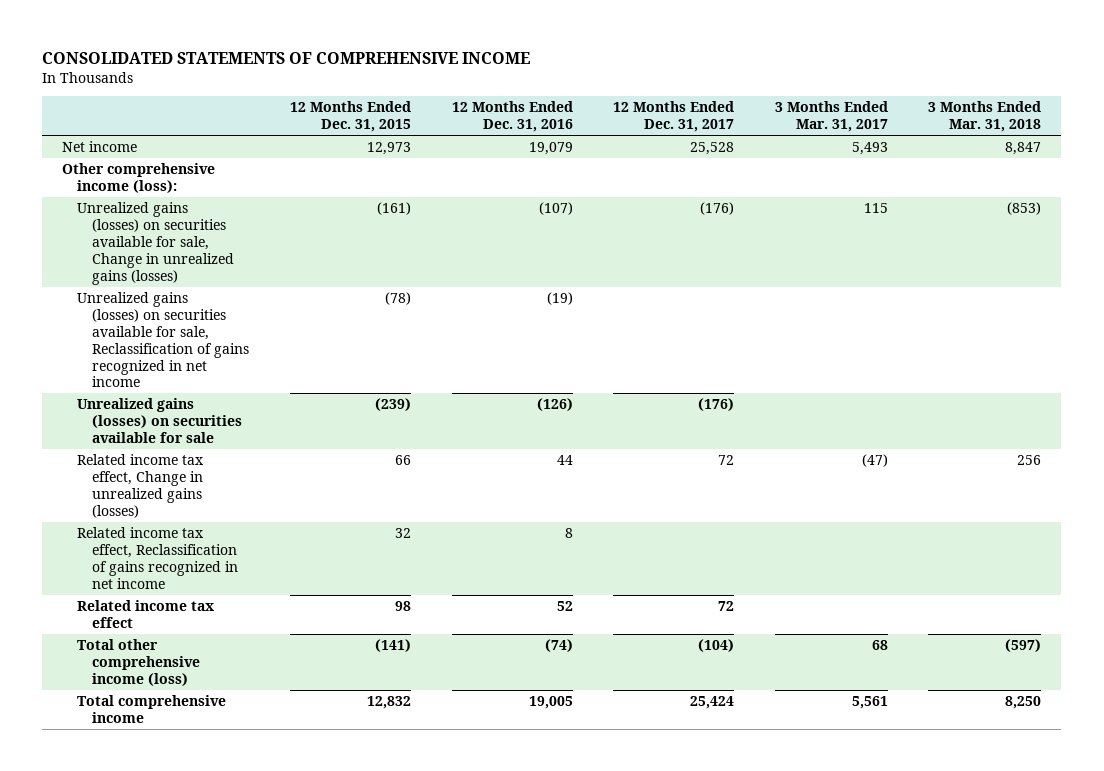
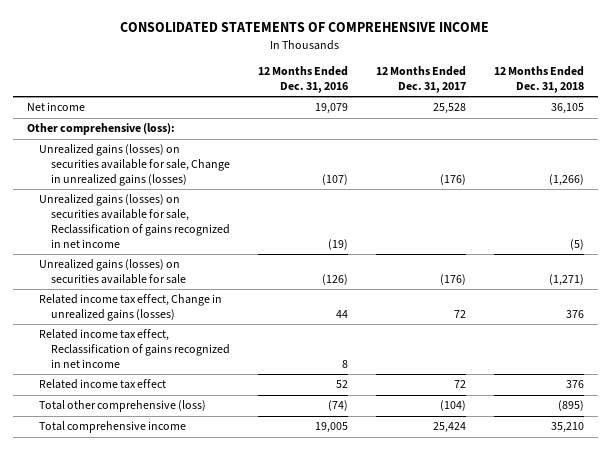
[289,101,411,133] 12 Months Ended Dec. 31, 2015 -> none
[774,101,888,133] 3 Months Ended Mar. 31, 2017 -> none
[928,101,1042,133] 3 Months Ended Mar. 31, 2018 -> none
none -> [493,66,584,94] 12 Months Ended Dec. 31, 2018
[62,163,216,193] Other comprehensive income (loss): -> [27,123,176,136] Other comprehensive (loss):
[77,639,201,686] Total other comprehensive income (loss) -> [38,400,206,413] Total other comprehensive (loss)

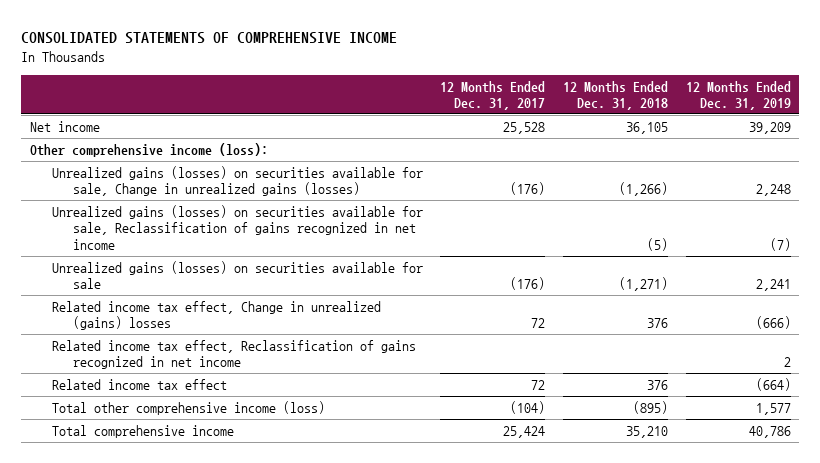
[257,66,348,94] 12 Months Ended Dec. 31, 2016 -> none
none -> [685,80,791,110] 12 Months Ended Dec. 31, 2019
[27,123,176,136] Other comprehensive (loss): -> [29,142,268,157] Other comprehensive income (loss):
[38,294,222,322] Related income tax effect, Change in unrealized gains (losses) -> [51,300,381,331] Related income tax effect, Change in unrealized (gains) losses
[38,400,206,413] Total other comprehensive (loss) -> [51,400,325,415] Total other comprehensive income (loss)

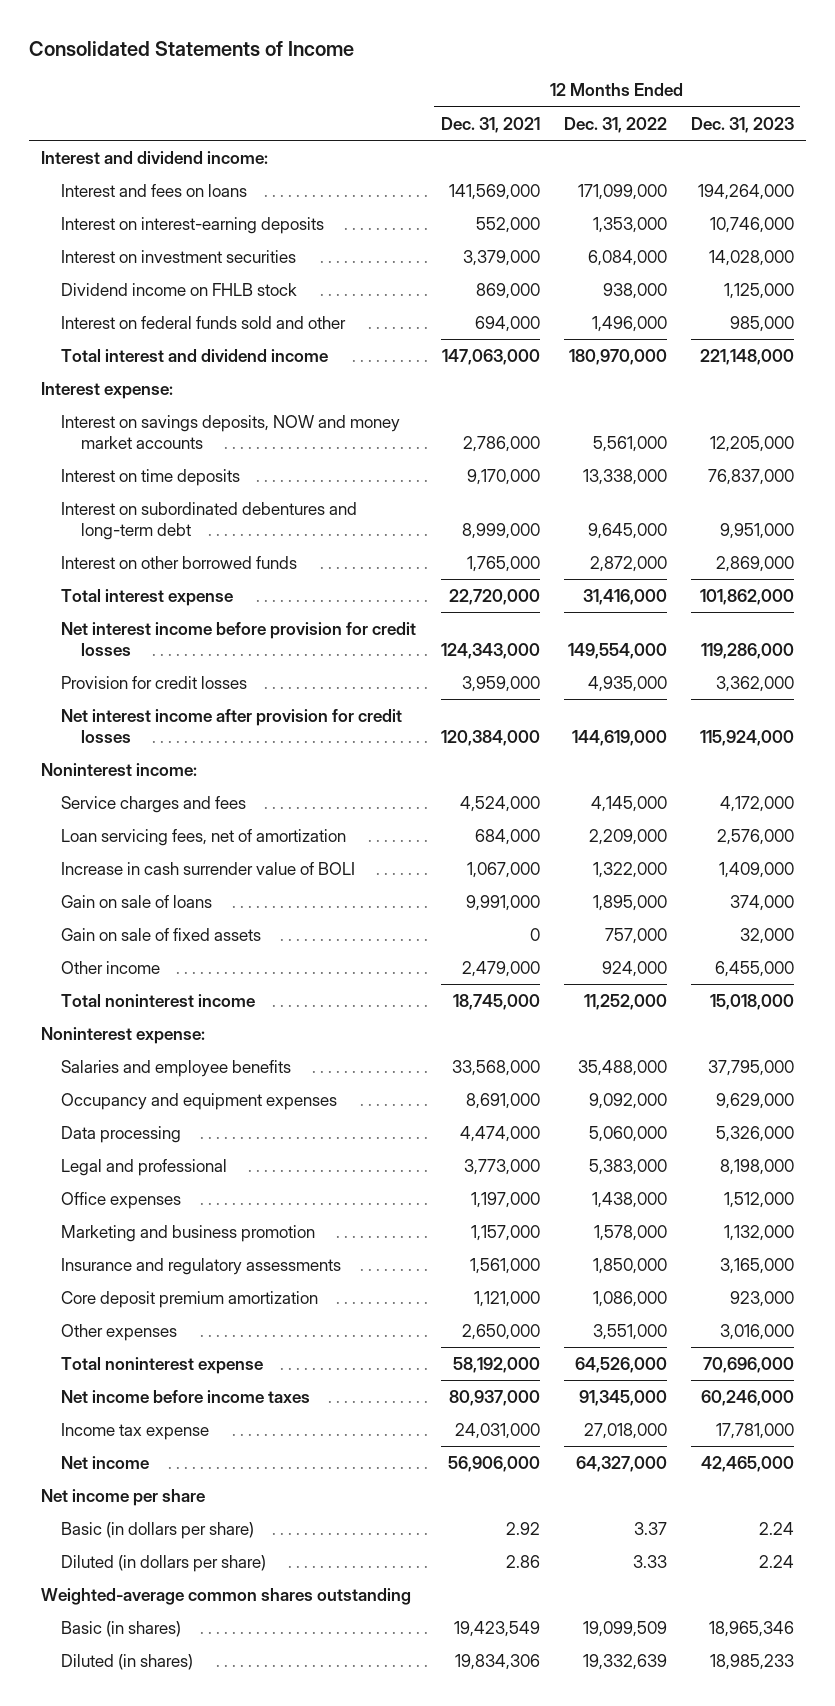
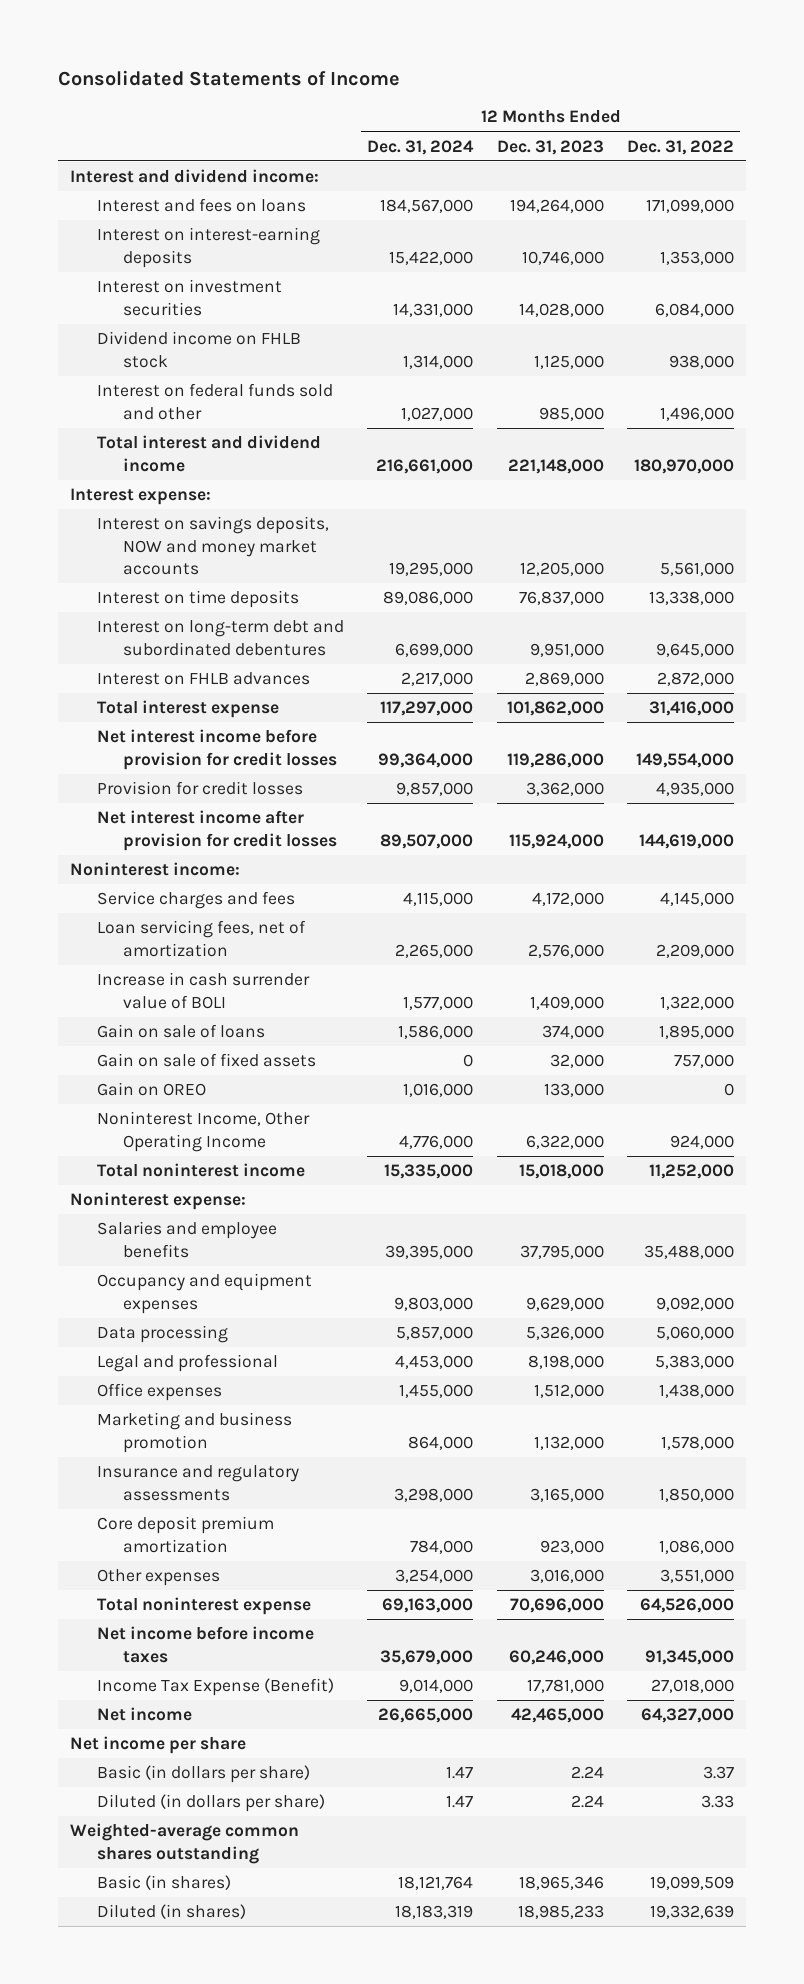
[440,116,540,133] Dec. 31, 2021 -> none
none -> [367,139,475,155] Dec. 31, 2024
[61,502,358,540] Interest on subordinated debentures and long-term debt -> [96,620,344,656] Interest on long-term debt and subordinated debentures
[61,556,298,570] Interest on other borrowed funds -> [96,672,310,686] Interest on FHLB advances
none -> [96,1082,206,1097] Gain on OREO
[61,961,161,975] Other income -> [96,1111,310,1152] Noninterest Income, Other Operating Income
[714,961,794,978] 6,455,000 -> [525,1134,604,1149] 6,322,000
[61,1423,210,1441] Income tax expense -> [96,1678,334,1697] Income Tax Expense (Benefit)

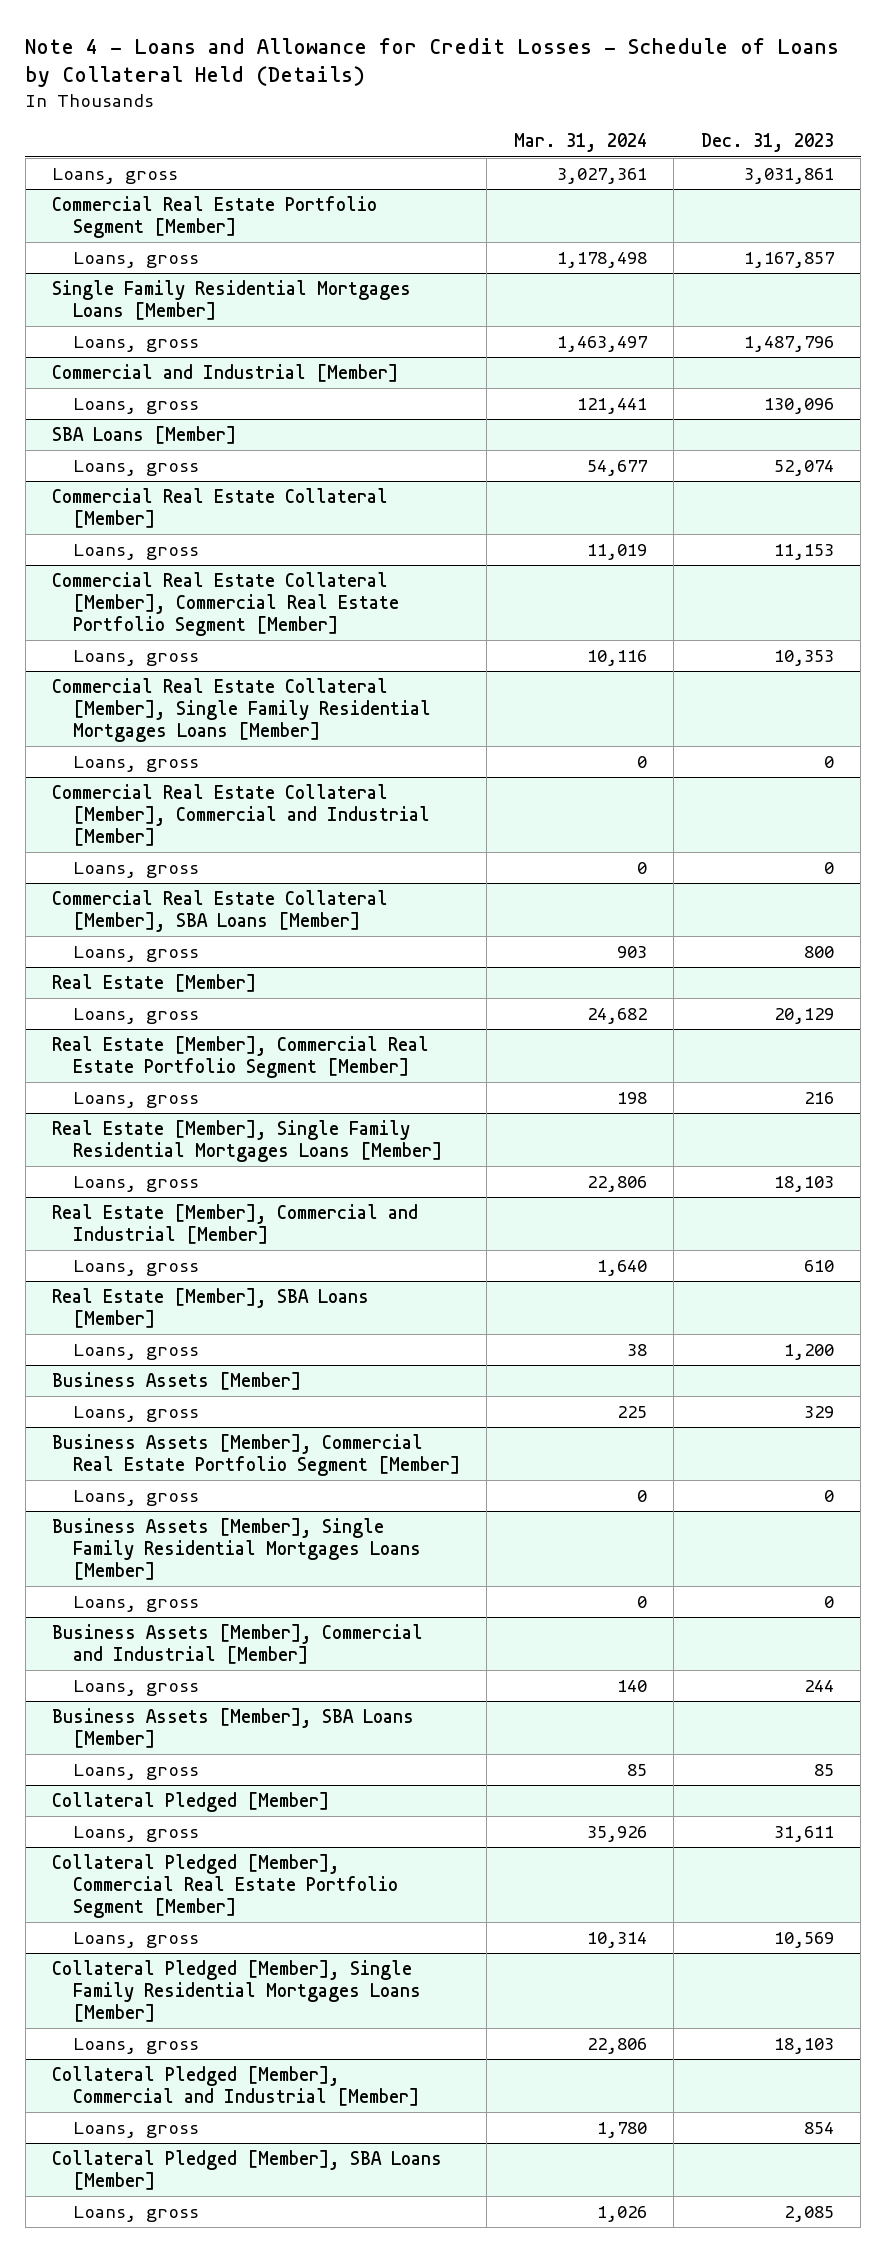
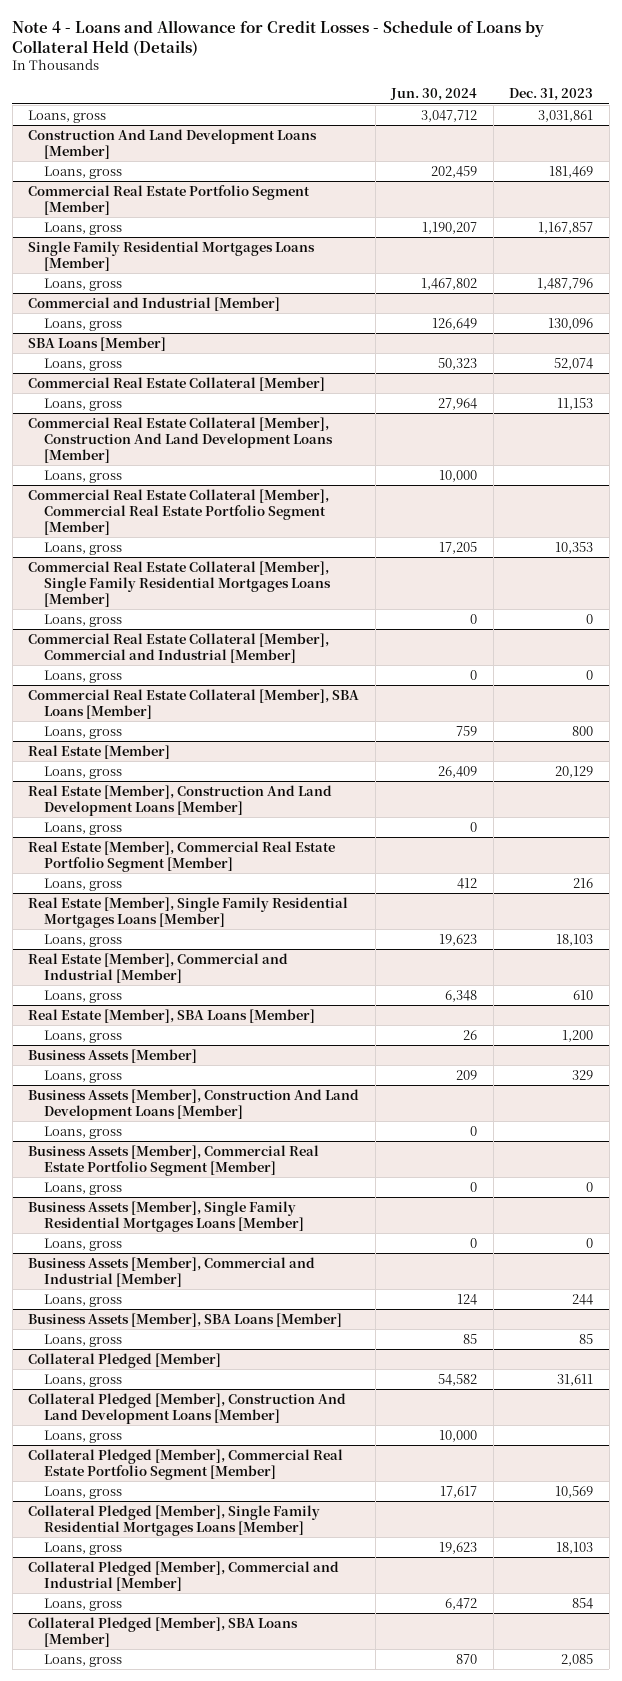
[513,133,647,153] Mar. 31, 2024 -> none
none -> [390,88,478,102] Jun. 30, 2024
none -> [28,128,318,159] Construction And Land Development Loans [Member]
none -> [43,165,122,179] Loans, gross
none -> [28,416,333,463] Commercial Real Estate Collateral [Member], Construction And Land Development Loans [Member]
none -> [43,469,122,483] Loans, gross
none -> [28,784,333,816] Real Estate [Member], Construction And Land Development Loans [Member]
none -> [43,821,122,835] Loans, gross
none -> [28,1088,360,1120] Business Assets [Member], Construction And Land Development Loans [Member]
none -> [43,1125,122,1139] Loans, gross
none -> [28,1392,347,1424] Collateral Pledged [Member], Construction And Land Development Loans [Member]
none -> [43,1429,122,1443] Loans, gross

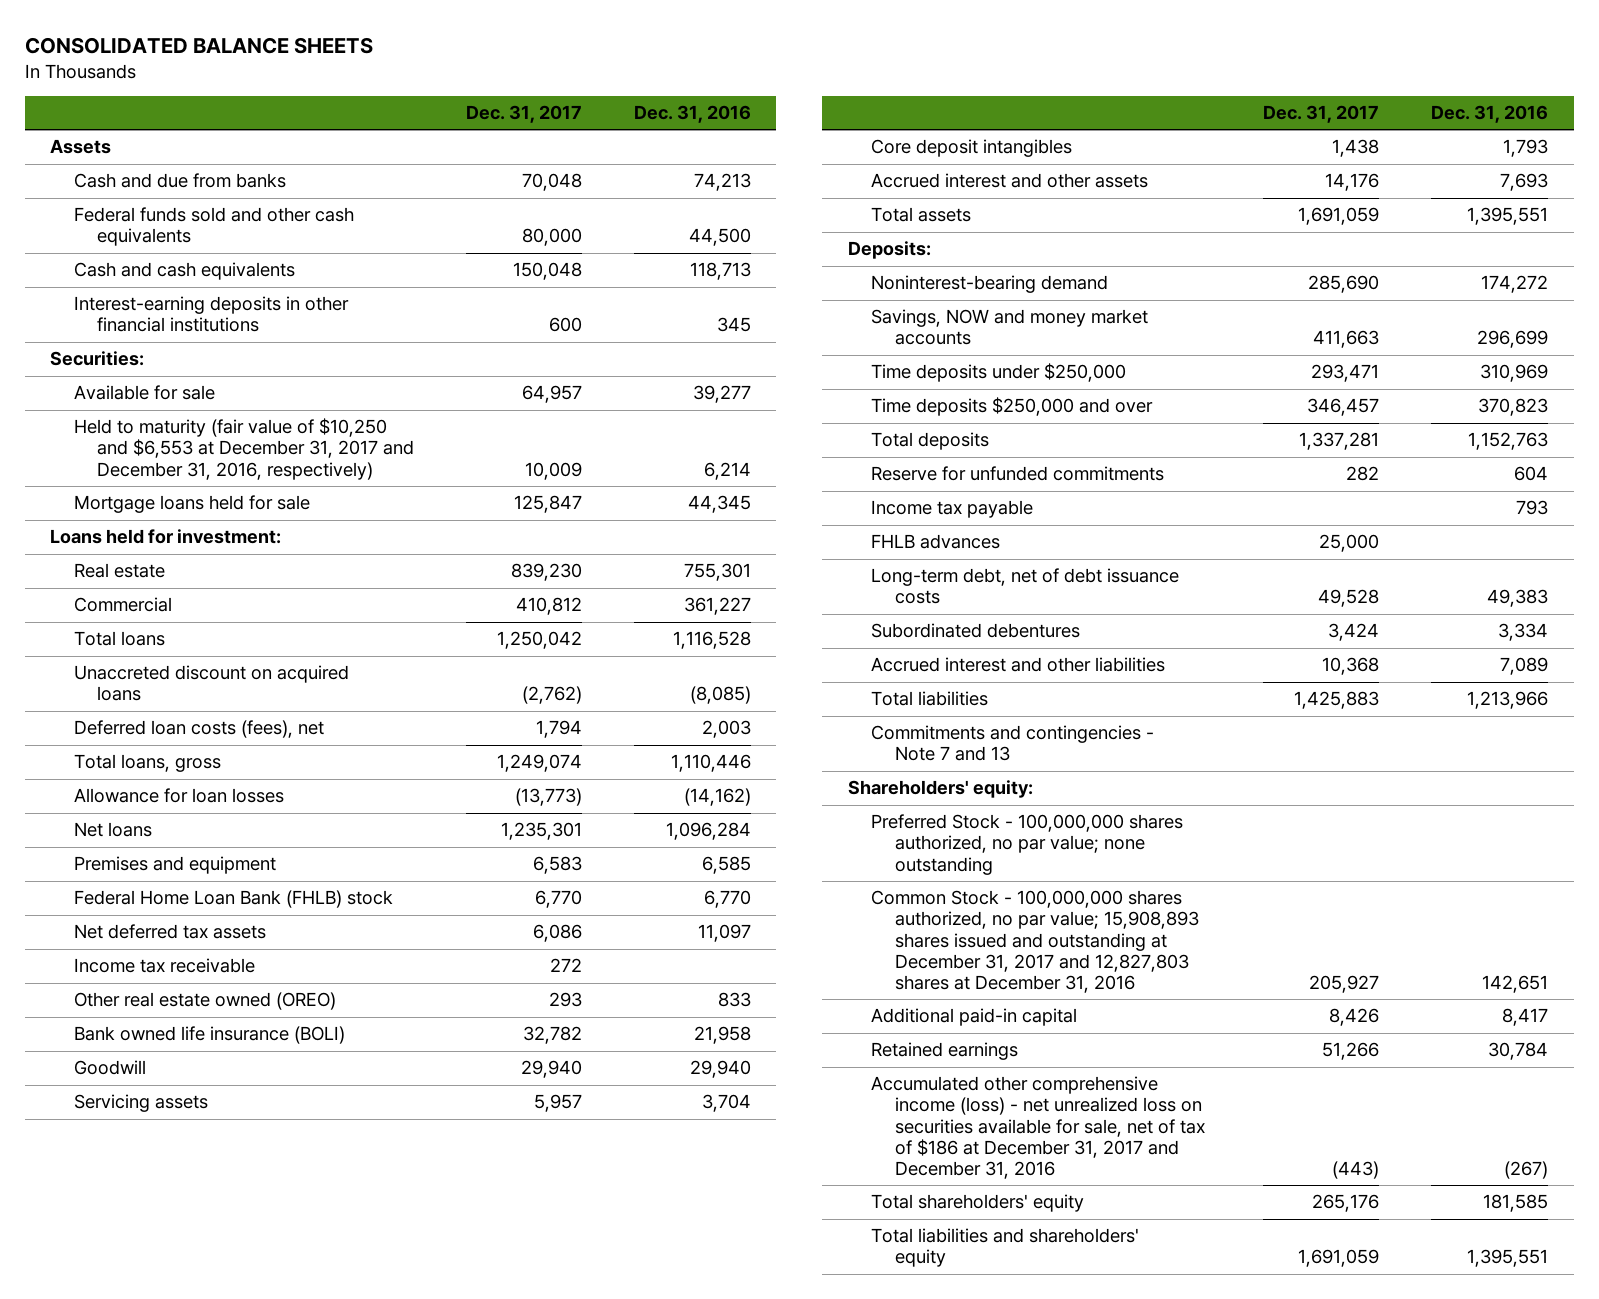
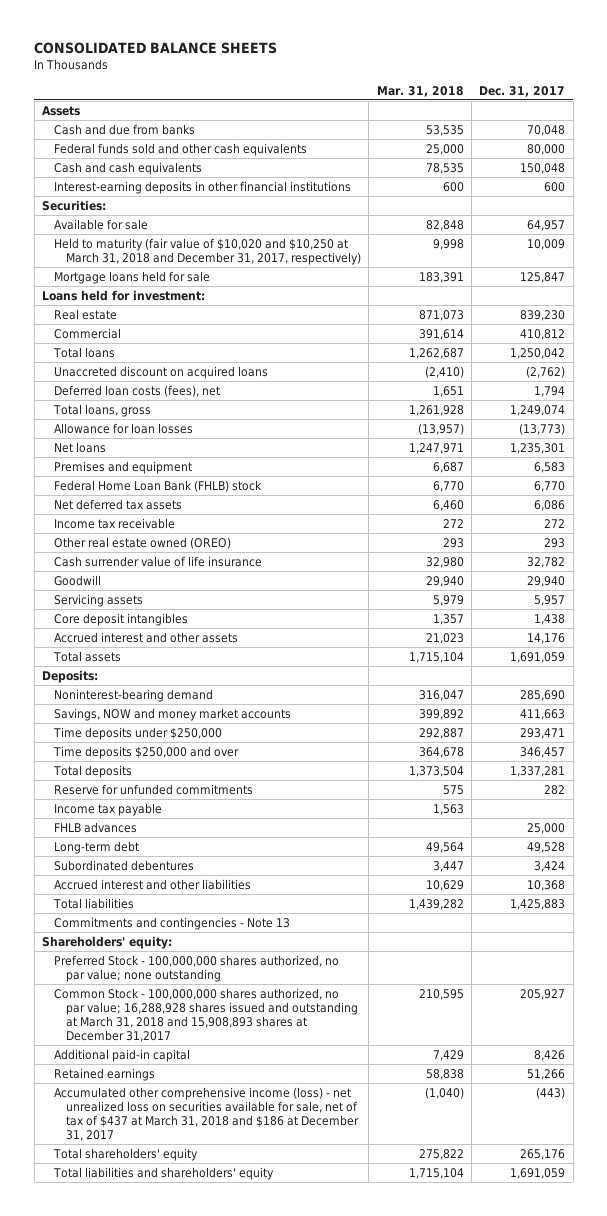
[633,105,751,124] Dec. 31, 2016 -> none
none -> [376,85,464,97] Mar. 31, 2018
[73,418,415,480] Held to maturity (fair value of $10,250 and $6,553 at December 31, 2017 and December 31, 2016, respectively) -> [53,237,361,266] Held to maturity (fair value of $10,020 and $10,250 at March 31, 2018 and December 31, 2017, respectively)
[73,1026,345,1045] Bank owned life insurance (BOLI) -> [53,555,262,567] Cash surrender value of life insurance
[871,568,1180,605] Long-term debt, net of debt issuance costs -> [53,840,139,854] Long-term debt
[871,725,1155,762] Commitments and contingencies - Note 7 and 13 -> [53,916,290,930] Commitments and contingencies - Note 13
[871,890,1199,993] Common Stock - 100,000,000 shares authorized, no par value; 15,908,893 shares issued and outstanding at December 31, 2017 and 12,827,803 shares at December 31, 2016 -> [53,987,358,1043] Common Stock - 100,000,000 shares authorized, no par value; 16,288,928 shares issued and outstanding at March 31, 2018 and 15,908,893 shares at December 31,2017
[871,1076,1205,1179] Accumulated other comprehensive income (loss) - net unrealized loss on securities available for sale, net of tax of $186 at December 31, 2017 and December 31, 2016 -> [53,1086,359,1142] Accumulated other comprehensive income (loss) - net unrealized loss on securities available for sale, net of tax of $437 at March 31, 2018 and $186 at December 31, 2017

